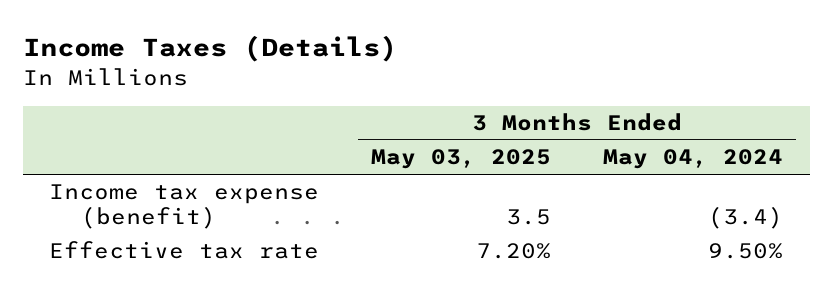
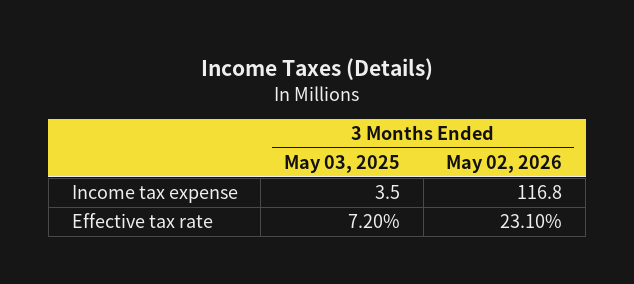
[603,149,784,170] May 04, 2024 -> none
none -> [446,154,563,173] May 02, 2026
[49,184,320,230] Income tax expense (benefit) -> [71,185,238,204] Income tax expense

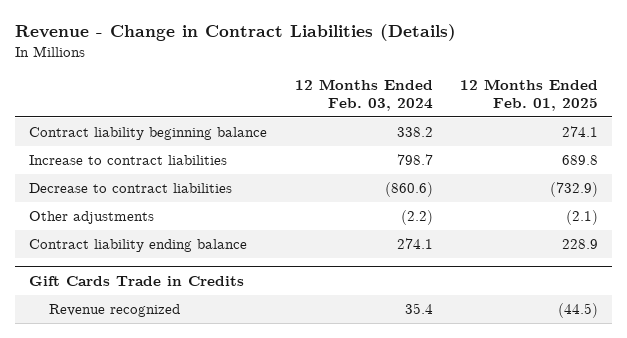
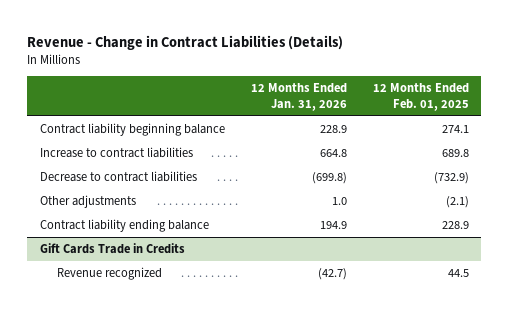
[294,79,433,111] 12 Months Ended Feb. 03, 2024 -> none
none -> [250,83,347,112] 12 Months Ended Jan. 31, 2026
[558,302,599,318] (44.5) -> [447,268,469,277] 44.5

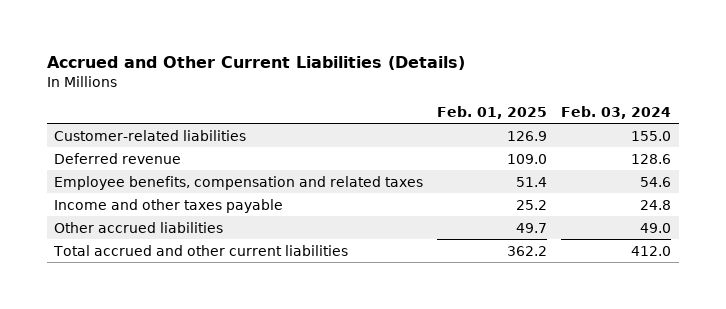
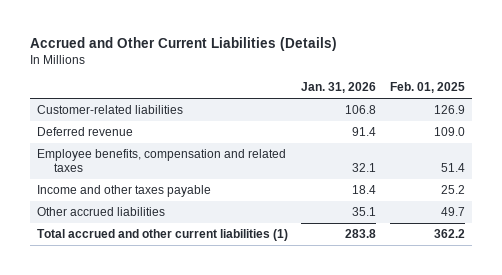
[561,105,672,119] Feb. 03, 2024 -> none
none -> [301,82,377,94] Jan. 31, 2026
[53,244,349,256] Total accrued and other current liabilities -> [36,228,288,241] Total accrued and other current liabilities (1)

